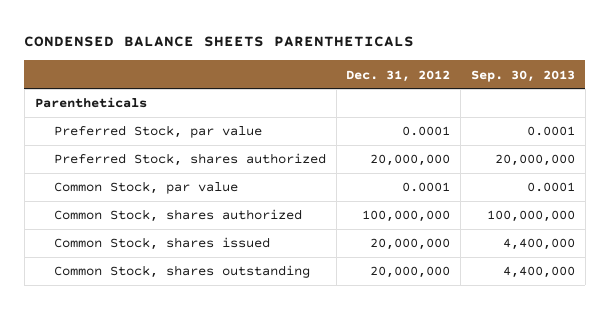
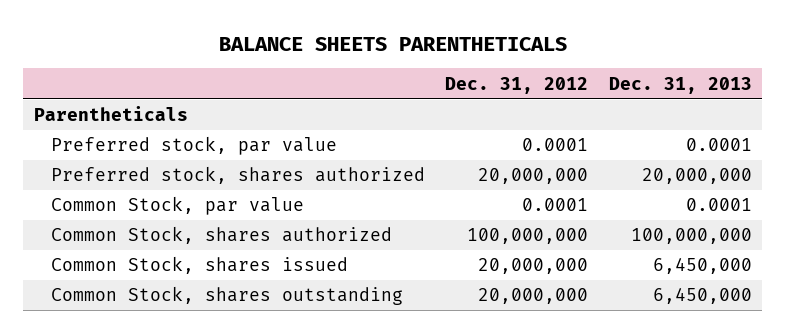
[24,36,415,48] CONDENSED BALANCE SHEETS PARENTHETICALS -> [218,36,567,51] BALANCE SHEETS PARENTHETICALS
[471,69,576,82] Sep. 30, 2013 -> none
none -> [608,76,752,94] Dec. 31, 2013
[53,125,262,139] Preferred Stock, par value -> [51,136,338,156] Preferred stock, par value
[53,153,326,167] Preferred Stock, shares authorized -> [51,166,426,185] Preferred stock, shares authorized

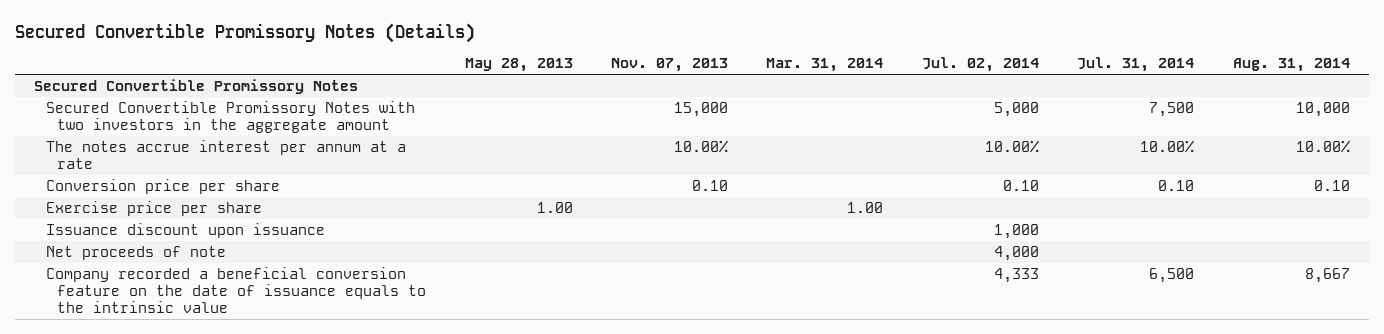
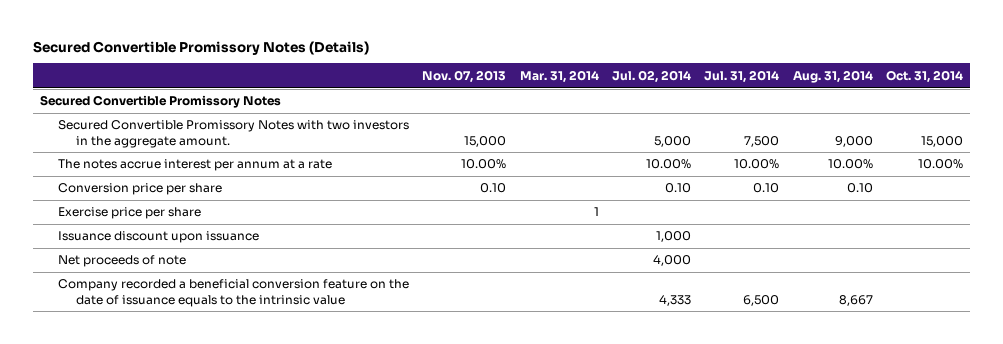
[464,58,573,73] May 28, 2013 -> none
none -> [886,69,964,83] Oct. 31, 2014
[45,101,415,133] Secured Convertible Promissory Notes with two investors in the aggregate amount -> [57,120,409,148] Secured Convertible Promissory Notes with two investors in the aggregate amount.
[1295,102,1350,118] 10,000 -> [834,135,873,147] 9,000
[847,202,884,214] 1.00 -> [593,207,599,217] 1

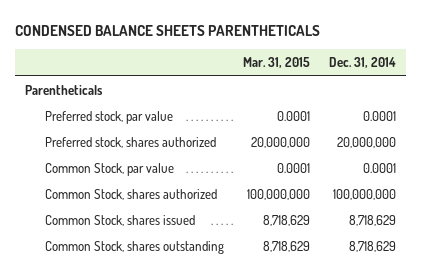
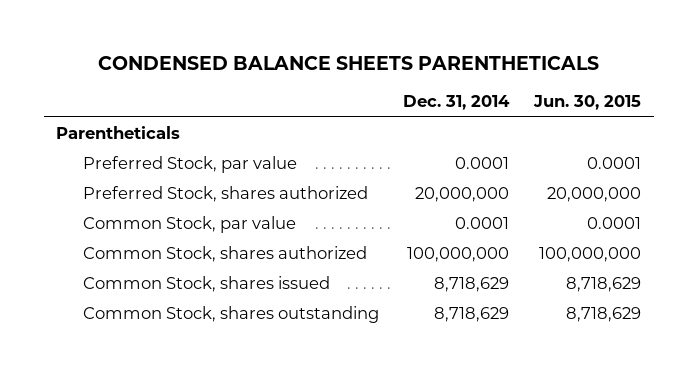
[242,57,310,69] Mar. 31, 2015 -> none
none -> [533,95,642,111] Jun. 30, 2015
[44,111,173,125] Preferred stock, par value -> [82,155,297,173] Preferred Stock, par value
[44,137,216,149] Preferred stock, shares authorized -> [82,185,368,202] Preferred Stock, shares authorized

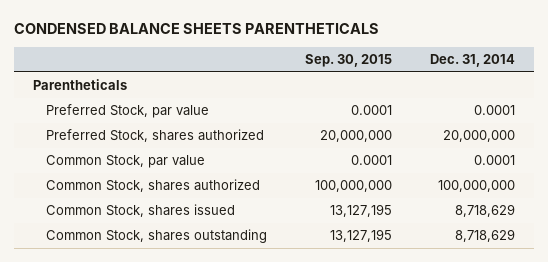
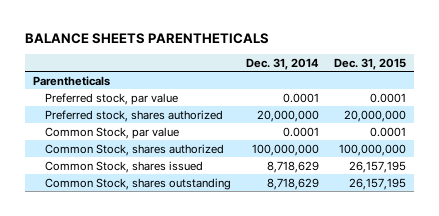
[14,23,380,35] CONDENSED BALANCE SHEETS PARENTHETICALS -> [24,32,269,44] BALANCE SHEETS PARENTHETICALS
[304,54,392,68] Sep. 30, 2015 -> none
none -> [334,58,407,71] Dec. 31, 2015
[45,104,209,119] Preferred Stock, par value -> [45,92,179,105] Preferred stock, par value
[45,129,264,143] Preferred Stock, shares authorized -> [45,109,224,122] Preferred stock, shares authorized

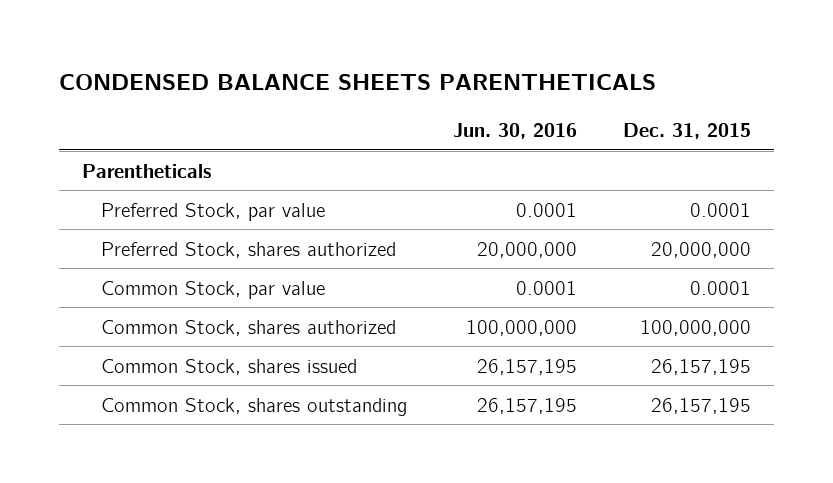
[24,32,269,44] BALANCE SHEETS PARENTHETICALS -> [59,74,657,91] CONDENSED BALANCE SHEETS PARENTHETICALS
[246,58,320,71] Dec. 31, 2014 -> none
none -> [453,123,578,140] Jun. 30, 2016
[45,92,179,105] Preferred stock, par value -> [101,202,326,221] Preferred Stock, par value
[45,109,224,122] Preferred stock, shares authorized -> [101,241,397,258] Preferred Stock, shares authorized

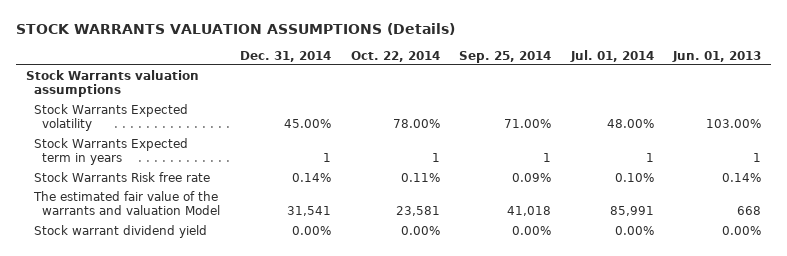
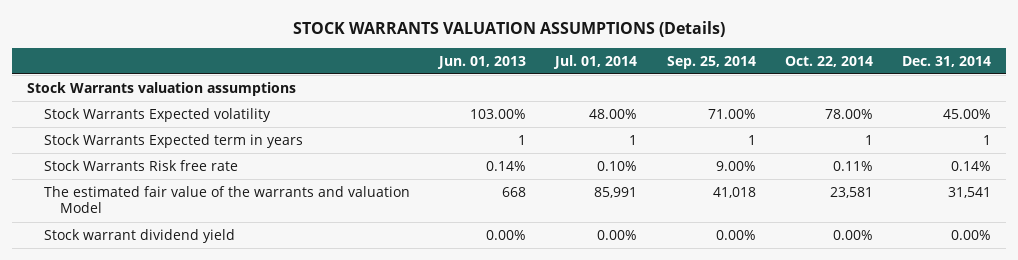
[512,172,552,182] 0.09% -> [715,160,756,171] 9.00%

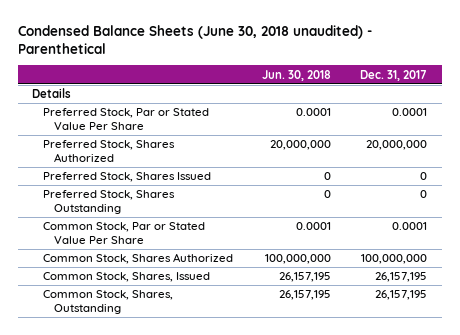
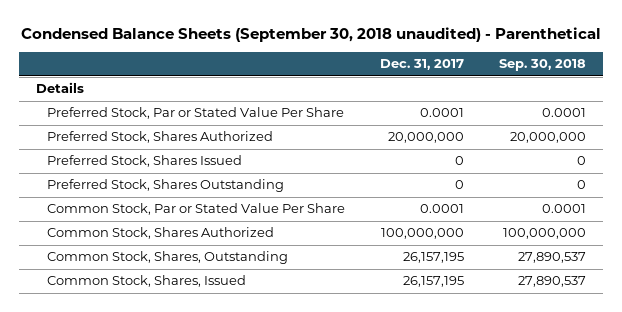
[17,24,372,54] Condensed Balance Sheets (June 30, 2018 unaudited) - Parenthetical -> [21,27,602,43] Condensed Balance Sheets (September 30, 2018 unaudited) - Parenthetical
[262,69,332,81] Jun. 30, 2018 -> none
none -> [498,59,586,72] Sep. 30, 2018
[43,272,211,283] Common Stock, Shares, Issued -> [46,275,246,288] Common Stock, Shares, Issued

